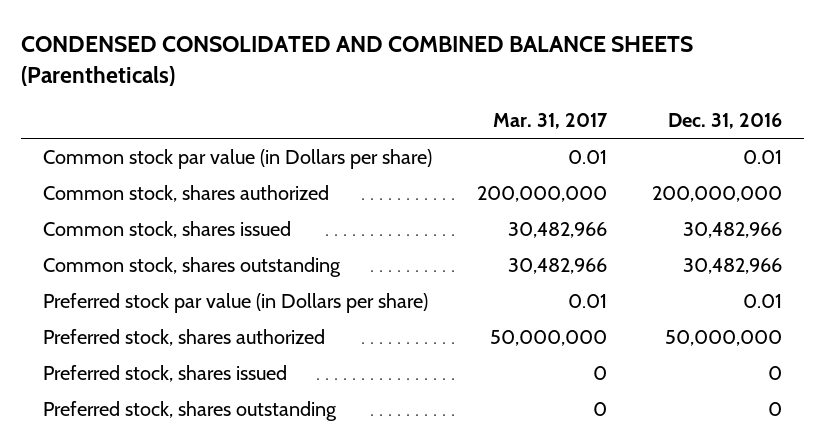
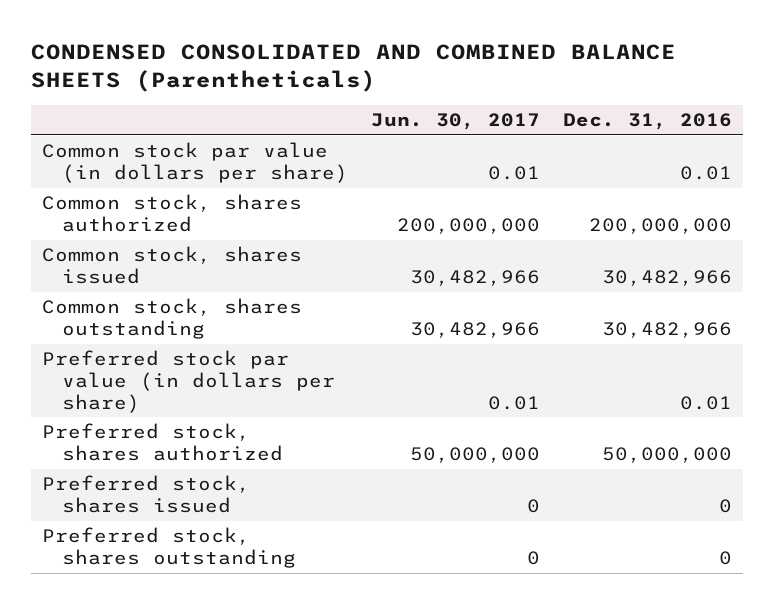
[492,113,608,130] Mar. 31, 2017 -> none
none -> [370,113,540,131] Jun. 30, 2017
[43,148,433,169] Common stock par value (in Dollars per share) -> [42,142,348,184] Common stock par value (in dollars per share)
[43,292,429,313] Preferred stock par value (in Dollars per share) -> [42,350,335,413] Preferred stock par value (in dollars per share)

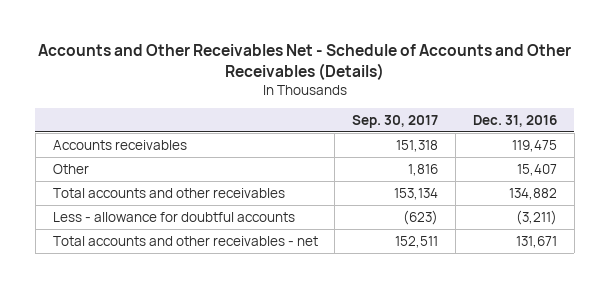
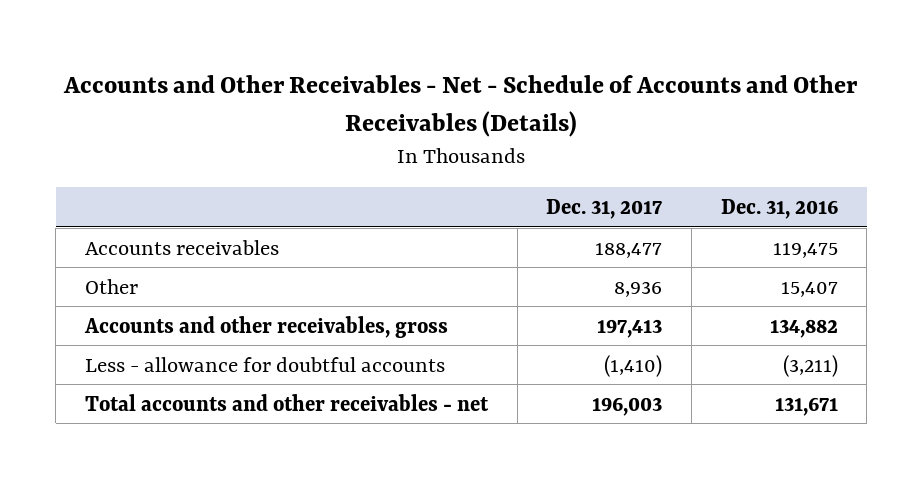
[37,43,571,80] Accounts and Other Receivables Net - Schedule of Accounts and Other Receivables (Details) -> [63,75,859,137] Accounts and Other Receivables - Net - Schedule of Accounts and Other Receivables (Details)
[352,114,439,128] Sep. 30, 2017 -> none
none -> [546,199,663,220] Dec. 31, 2017
[52,187,285,198] Total accounts and other receivables -> [83,315,448,338] Accounts and other receivables, gross

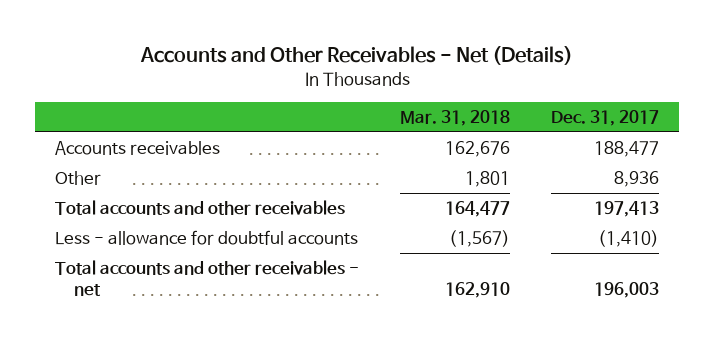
[63,75,859,137] Accounts and Other Receivables - Net - Schedule of Accounts and Other Receivables (Details) -> [140,45,574,65] Accounts and Other Receivables - Net (Details)
[720,199,838,220] Dec. 31, 2016 -> none
none -> [399,110,510,127] Mar. 31, 2018
[83,315,448,338] Accounts and other receivables, gross -> [55,199,346,215] Total accounts and other receivables

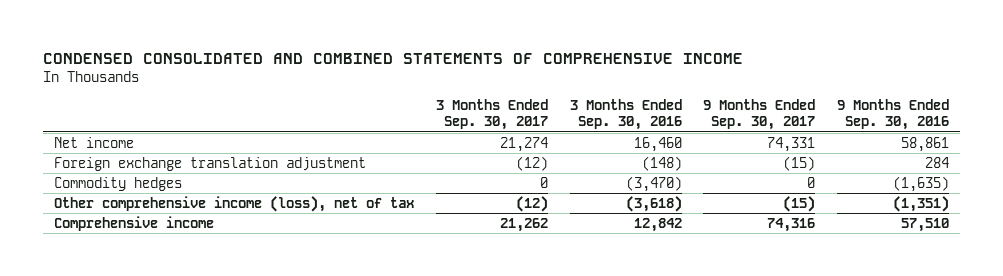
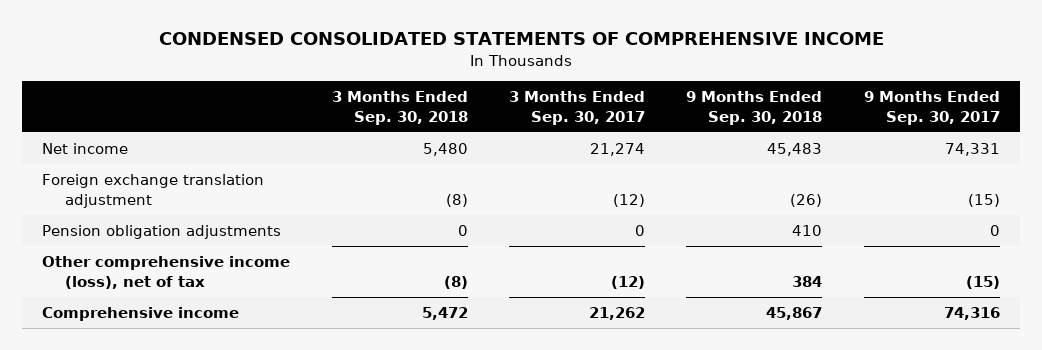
[42,52,743,64] CONDENSED CONSOLIDATED AND COMBINED STATEMENTS OF COMPREHENSIVE INCOME -> [159,32,885,46] CONDENSED CONSOLIDATED STATEMENTS OF COMPREHENSIVE INCOME
[569,99,682,131] 3 Months Ended Sep. 30, 2016 -> none
[837,99,950,131] 9 Months Ended Sep. 30, 2016 -> none
none -> [331,91,468,125] 3 Months Ended Sep. 30, 2018
none -> [686,91,823,125] 9 Months Ended Sep. 30, 2018
[53,176,182,191] Commodity hedges -> none
none -> [42,225,282,240] Pension obligation adjustments

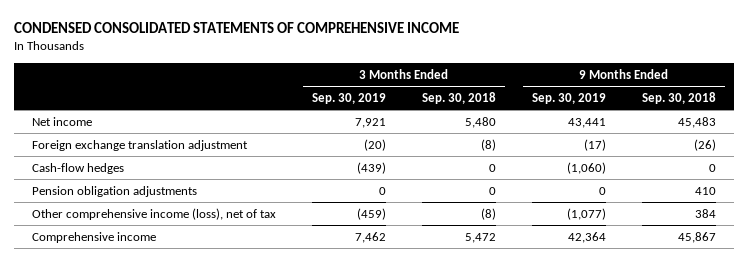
[509,91,646,125] 3 Months Ended Sep. 30, 2017 -> none
[863,91,1000,125] 9 Months Ended Sep. 30, 2017 -> none
none -> [312,92,387,104] Sep. 30, 2019
none -> [532,92,607,104] Sep. 30, 2019
none -> [31,162,124,174] Cash-flow hedges

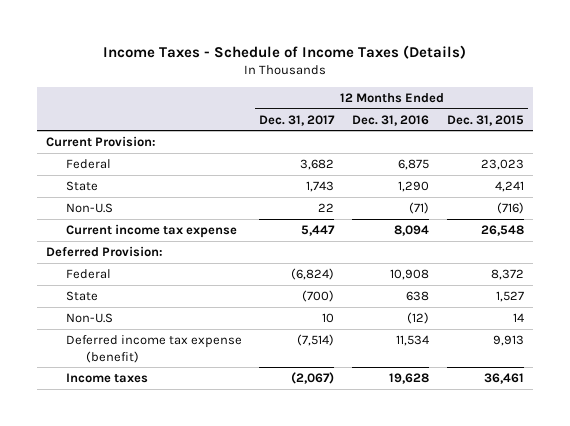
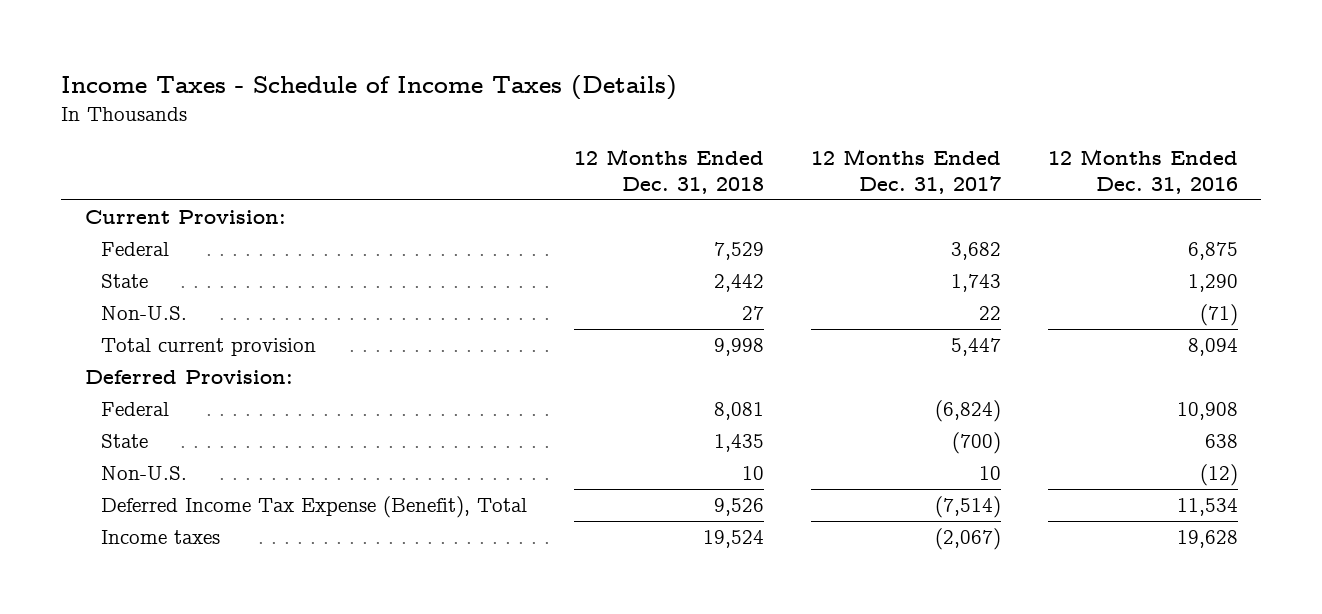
[447,114,525,126] Dec. 31, 2015 -> none
none -> [573,148,764,194] 12 Months Ended Dec. 31, 2018
[65,202,113,213] Non-U.S -> [100,306,187,321] Non-U.S.
[65,223,237,238] Current income tax expense -> [100,338,316,357] Total current provision
[65,312,113,323] Non-U.S -> [100,466,187,481] Non-U.S.
[65,334,242,363] Deferred income tax expense (benefit) -> [100,496,527,519] Deferred Income Tax Expense (Benefit), Total

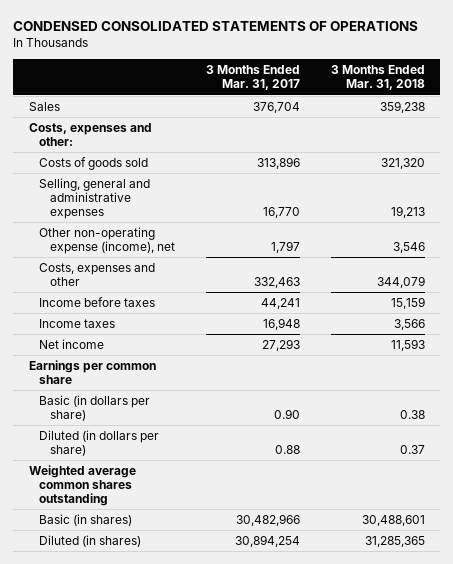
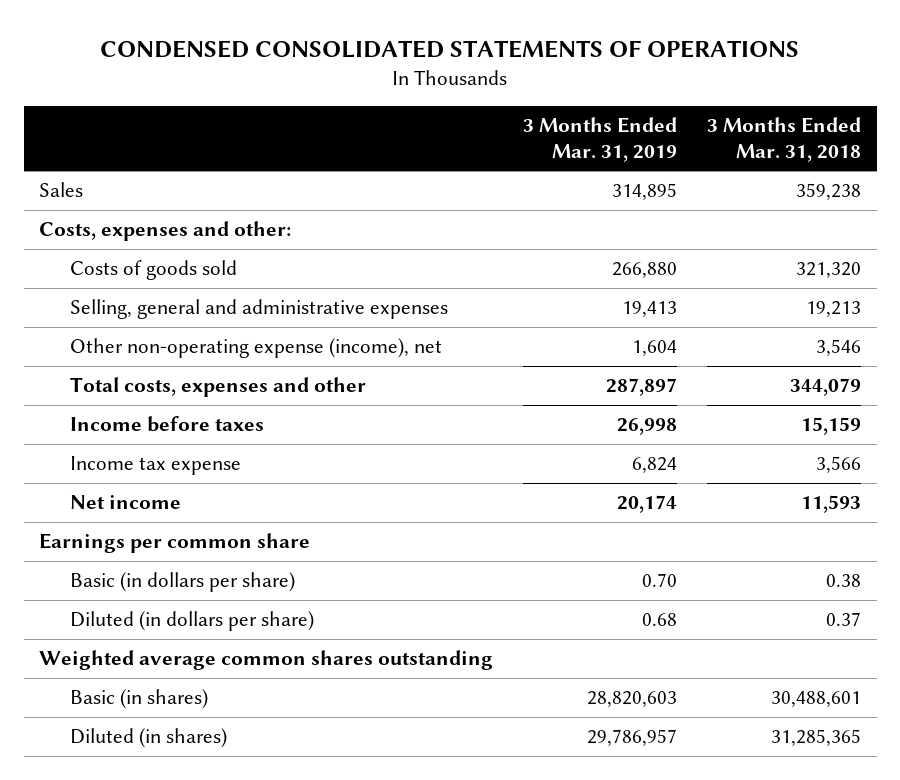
[205,65,300,91] 3 Months Ended Mar. 31, 2017 -> none
none -> [523,117,678,162] 3 Months Ended Mar. 31, 2019
[39,262,156,287] Costs, expenses and other -> [70,377,367,398] Total costs, expenses and other
[39,318,116,328] Income taxes -> [70,456,242,476] Income tax expense

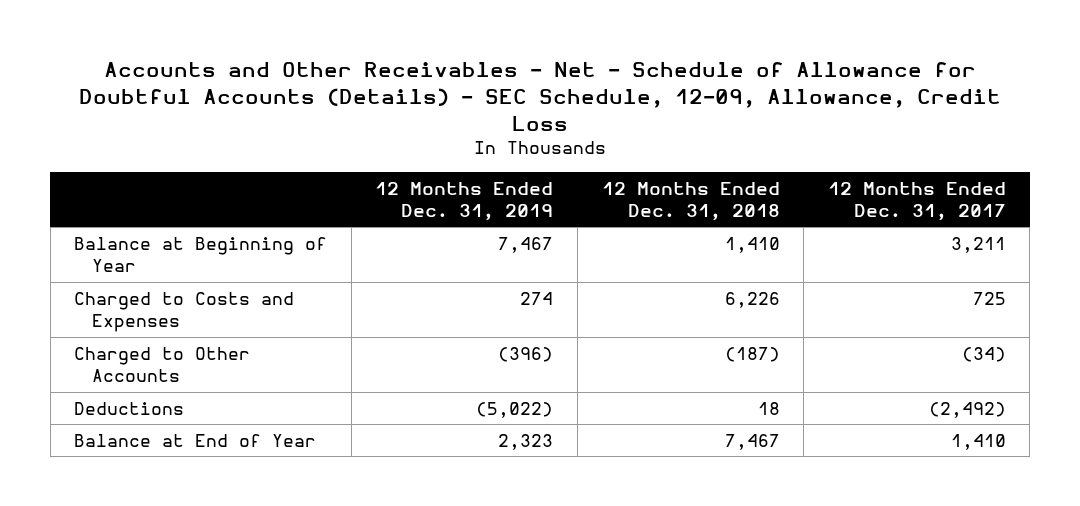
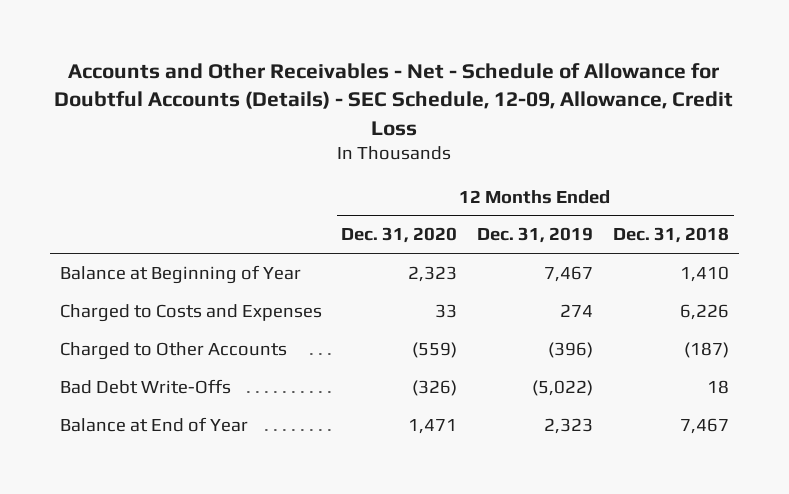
[827,181,1006,221] 12 Months Ended Dec. 31, 2017 -> none
none -> [341,227,458,244] Dec. 31, 2020
[74,401,185,415] Deductions -> [59,378,231,394] Bad Debt Write-Offs

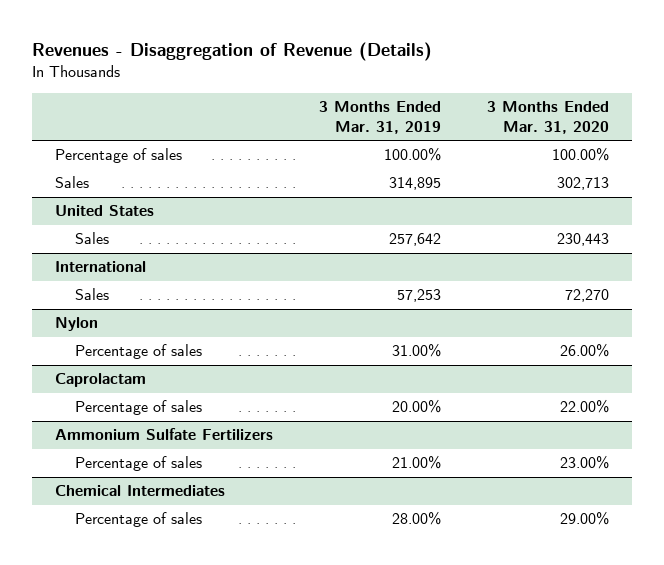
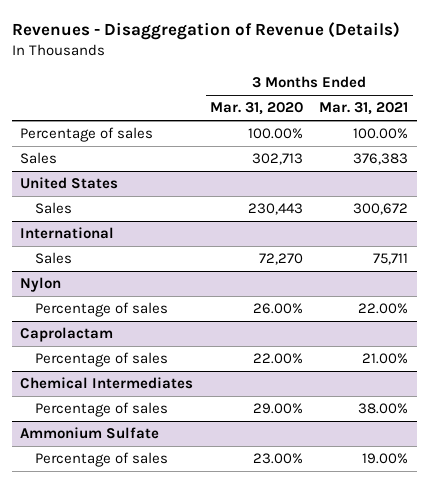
[319,101,442,134] 3 Months Ended Mar. 31, 2019 -> none
none -> [319,102,409,116] Mar. 31, 2021
[55,428,274,441] Ammonium Sulfate Fertilizers -> none
[74,456,202,472] Percentage of sales -> none
none -> [20,427,160,440] Ammonium Sulfate
none -> [35,452,169,468] Percentage of sales

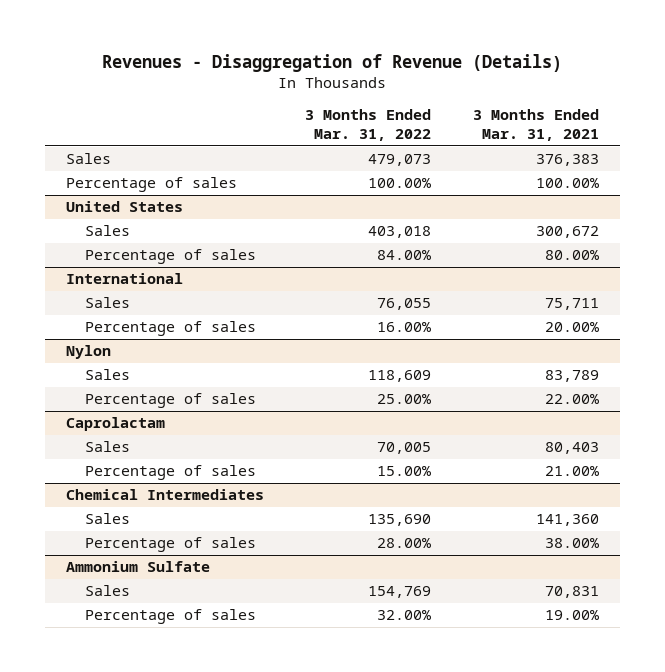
[209,102,303,116] Mar. 31, 2020 -> none
none -> [305,109,432,142] 3 Months Ended Mar. 31, 2022
[20,127,154,143] Percentage of sales -> [65,177,237,193] Percentage of sales
none -> [84,249,256,265] Percentage of sales
none -> [84,321,256,337] Percentage of sales
none -> [84,369,130,381] Sales
none -> [84,441,130,453] Sales
none -> [84,513,130,525] Sales
none -> [84,585,130,597] Sales

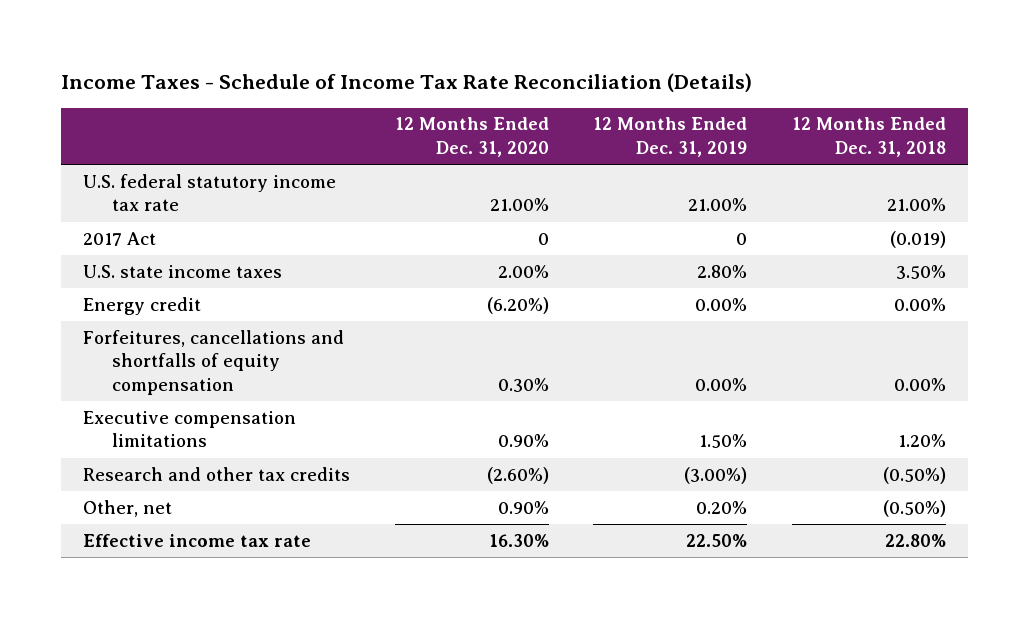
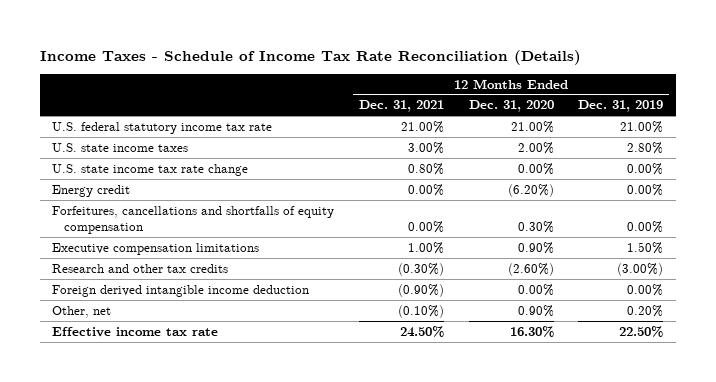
[791,117,946,158] 12 Months Ended Dec. 31, 2018 -> none
none -> [358,100,444,113] Dec. 31, 2021
[83,231,157,246] 2017 Act -> none
none -> [52,163,249,176] U.S. state income tax rate change
none -> [52,284,310,297] Foreign derived intangible income deduction

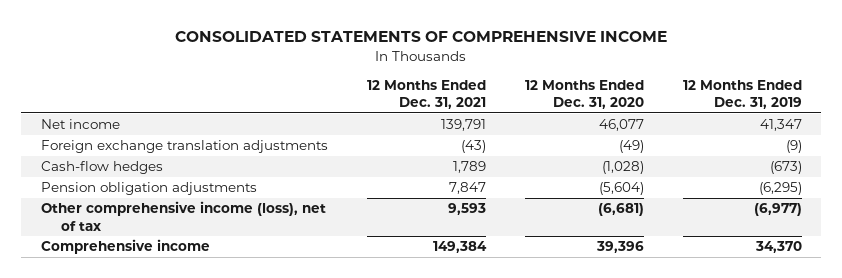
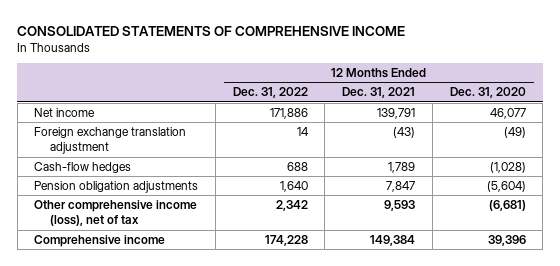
[682,79,802,110] 12 Months Ended Dec. 31, 2019 -> none
none -> [232,87,308,99] Dec. 31, 2022
[40,140,328,154] Foreign exchange translation adjustments -> [34,126,187,155] Foreign exchange translation adjustment

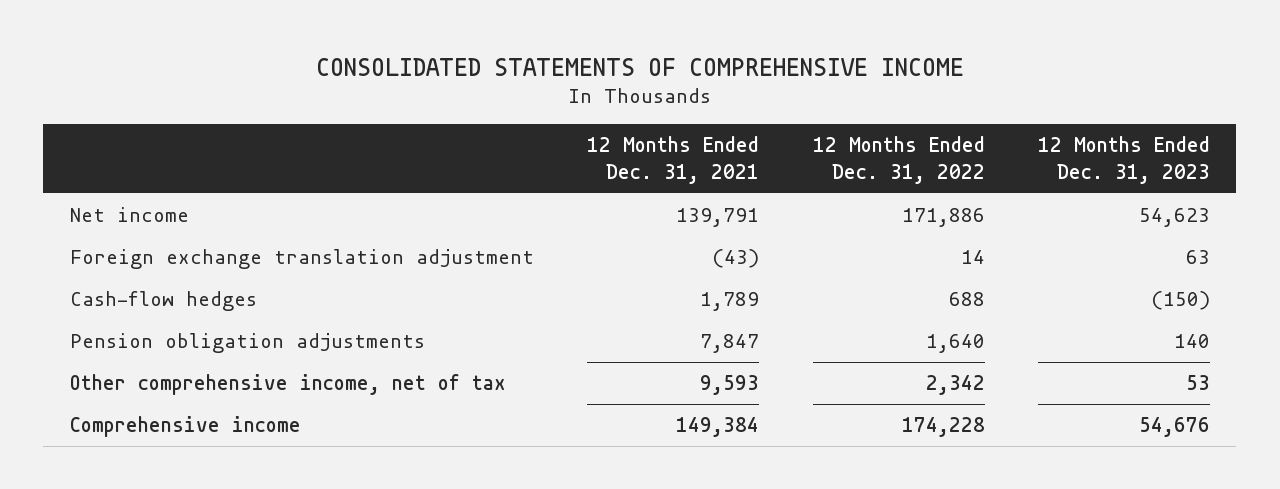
[449,87,526,99] Dec. 31, 2020 -> none
none -> [1037,136,1210,184] 12 Months Ended Dec. 31, 2023
[34,199,198,227] Other comprehensive income (loss), net of tax -> [70,374,507,396] Other comprehensive income, net of tax

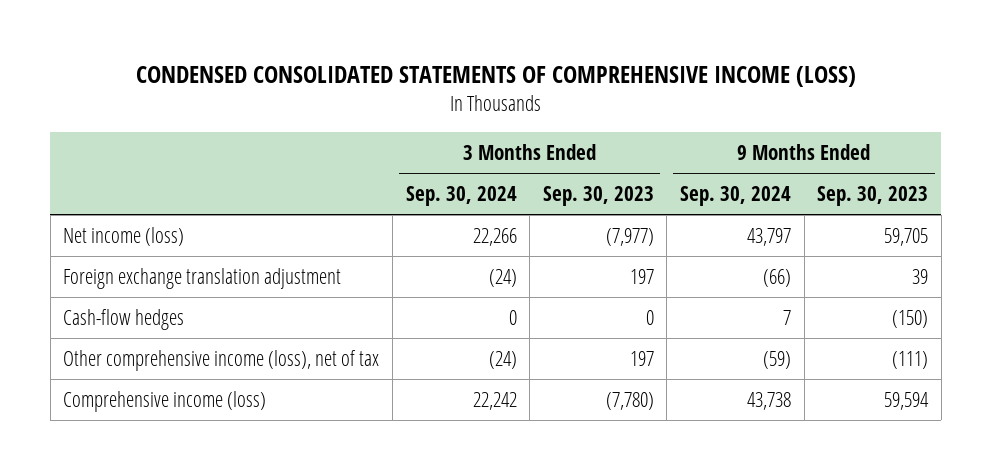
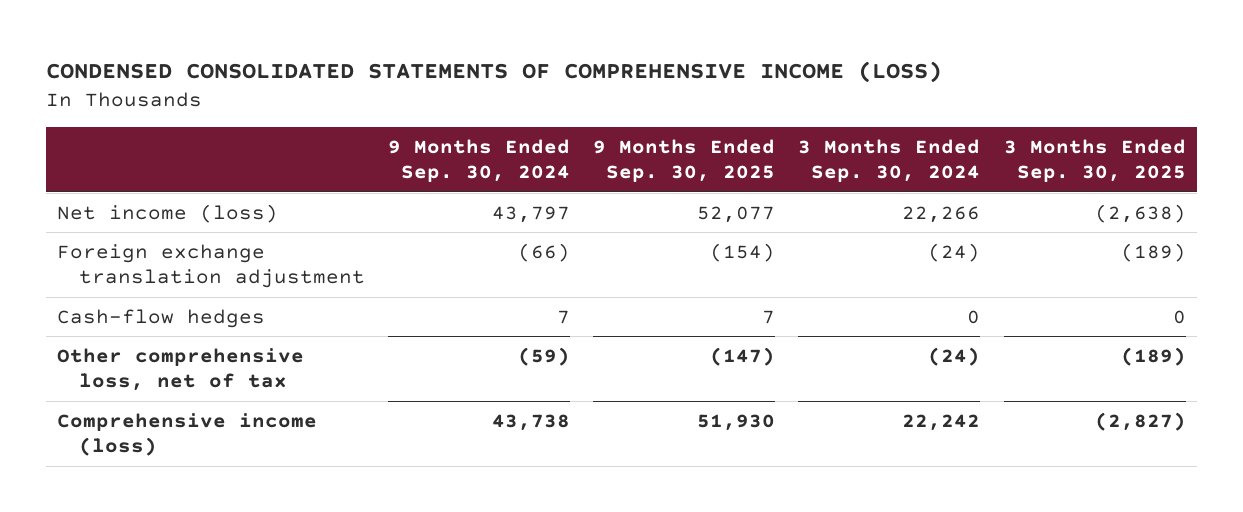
[542,186,654,207] Sep. 30, 2023 -> none
[817,186,929,207] Sep. 30, 2023 -> none
none -> [593,138,776,183] 9 Months Ended Sep. 30, 2025
none -> [1003,138,1186,183] 3 Months Ended Sep. 30, 2025
[63,349,380,371] Other comprehensive income (loss), net of tax -> [57,347,305,392] Other comprehensive loss, net of tax

